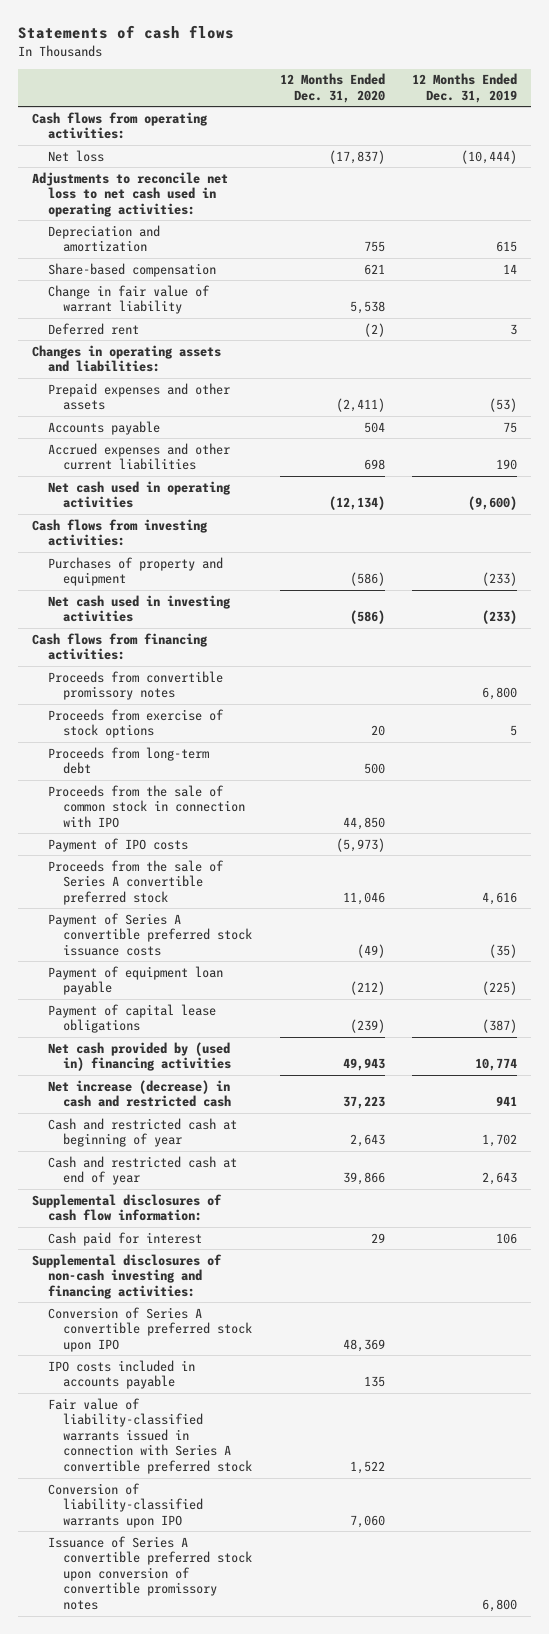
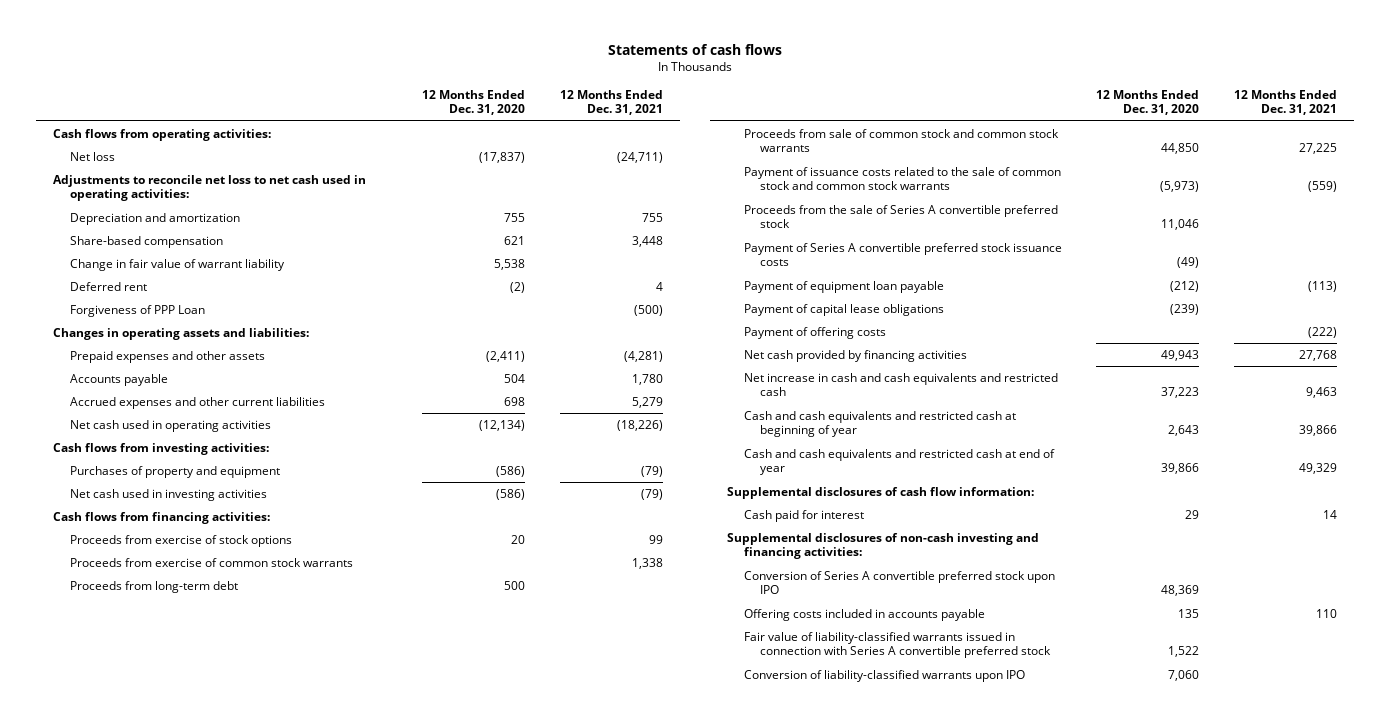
[412,73,518,103] 12 Months Ended Dec. 31, 2019 -> none
none -> [559,89,663,116] 12 Months Ended Dec. 31, 2021
none -> [69,304,205,317] Forgiveness of PPP Loan
[47,670,223,701] Proceeds from convertible promissory notes -> none
none -> [69,557,353,567] Proceeds from exercise of common stock warrants
[47,784,246,828] Proceeds from the sale of common stock in connection with IPO -> [743,128,1059,153] Proceeds from sale of common stock and common stock warrants
[47,837,188,852] Payment of IPO costs -> [743,166,1061,191] Payment of issuance costs related to the sale of common stock and common stock warrants
none -> [743,326,886,339] Payment of offering costs
[47,1041,232,1072] Net cash provided by (used in) financing activities -> [743,349,967,362] Net cash provided by financing activities
[47,1079,232,1108] Net increase (decrease) in cash and restricted cash -> [743,372,1058,397] Net increase in cash and cash equivalents and restricted cash
[47,1117,237,1148] Cash and restricted cash at beginning of year -> [743,410,1016,438] Cash and cash equivalents and restricted cash at beginning of year
[47,1155,237,1186] Cash and restricted cash at end of year -> [743,448,1055,476] Cash and cash equivalents and restricted cash at end of year
[47,1359,195,1390] IPO costs included in accounts payable -> [743,608,985,621] Offering costs included in accounts payable
[47,1535,253,1611] Issuance of Series A convertible preferred stock upon conversion of convertible promissory notes -> none

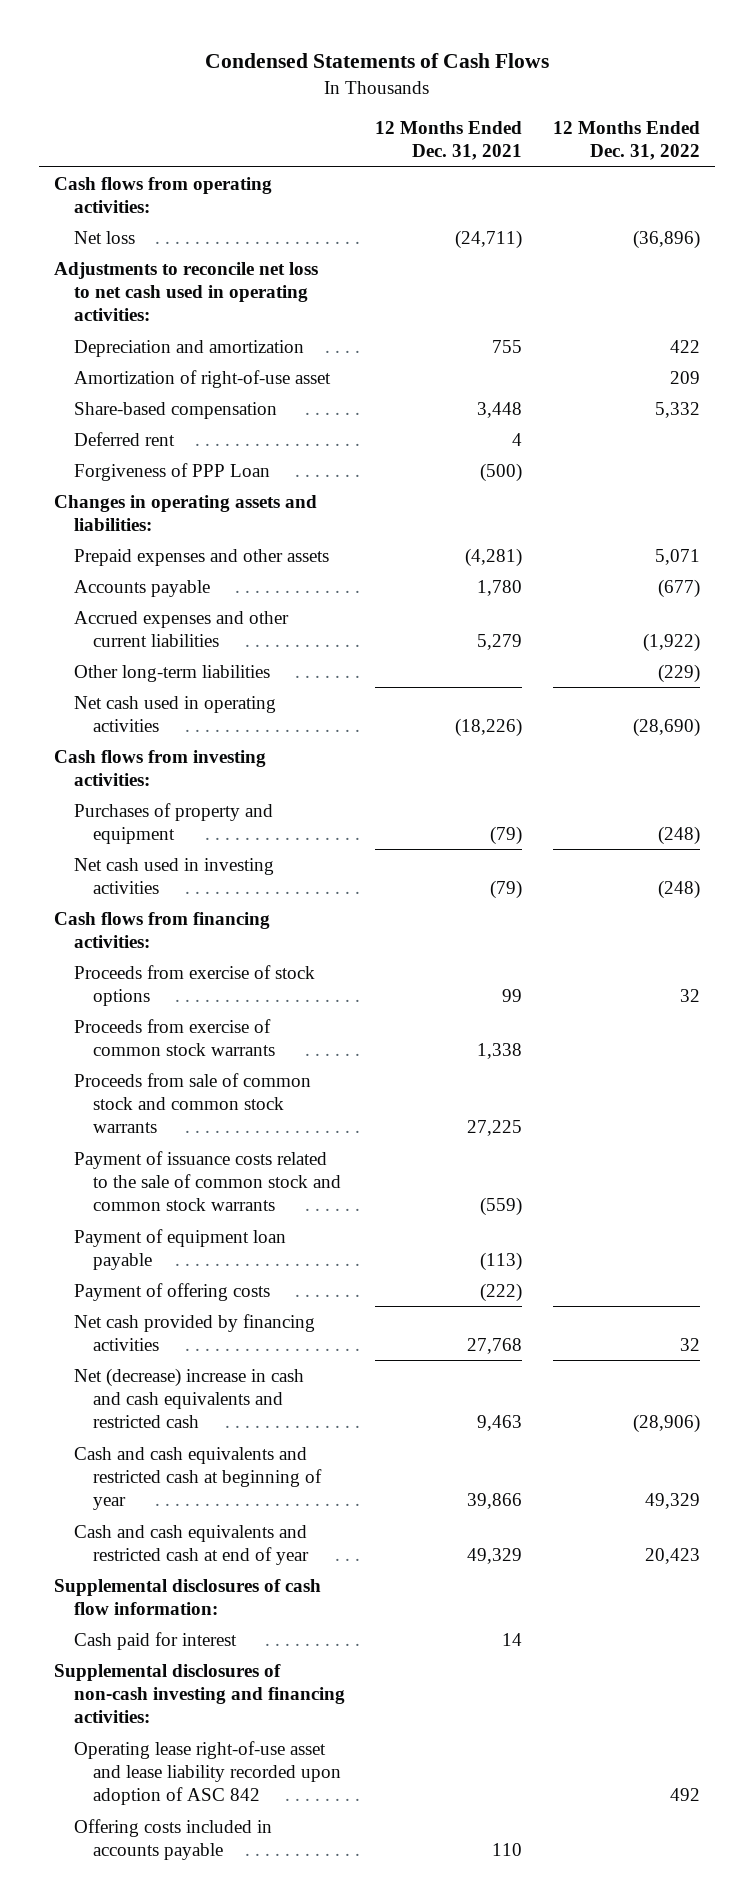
[608,43,783,55] Statements of cash flows -> [204,53,549,69] Condensed Statements of Cash Flows
[422,89,526,116] 12 Months Ended Dec. 31, 2020 -> none
none -> [552,121,700,161] 12 Months Ended Dec. 31, 2022
none -> [73,369,331,388] Amortization of right-of-use asset
[69,258,285,271] Change in fair value of warrant liability -> none
none -> [73,664,270,682] Other long-term liabilities
[69,580,238,593] Proceeds from long-term debt -> none
[743,204,1058,229] Proceeds from the sale of Series A convertible preferred stock -> none
[743,242,1062,267] Payment of Series A convertible preferred stock issuance costs -> none
[743,303,944,316] Payment of capital lease obligations -> none
[743,372,1058,397] Net increase in cash and cash equivalents and restricted cash -> [73,1367,304,1429] Net (decrease) increase in cash and cash equivalents and restricted cash
[743,570,1055,595] Conversion of Series A convertible preferred stock upon IPO -> none
none -> [73,1740,341,1806] Operating lease right-of-use asset and lease liability recorded upon adoption of ASC 842
[743,631,1051,659] Fair value of liability-classified warrants issued in connection with Series A convertible preferred stock -> none
[743,669,1025,682] Conversion of liability-classified warrants upon IPO -> none

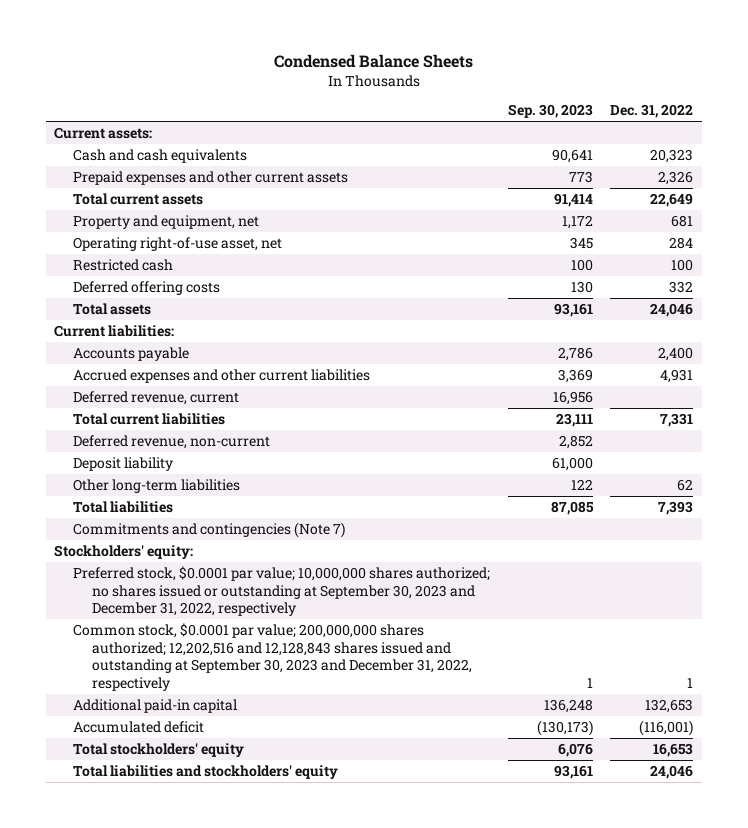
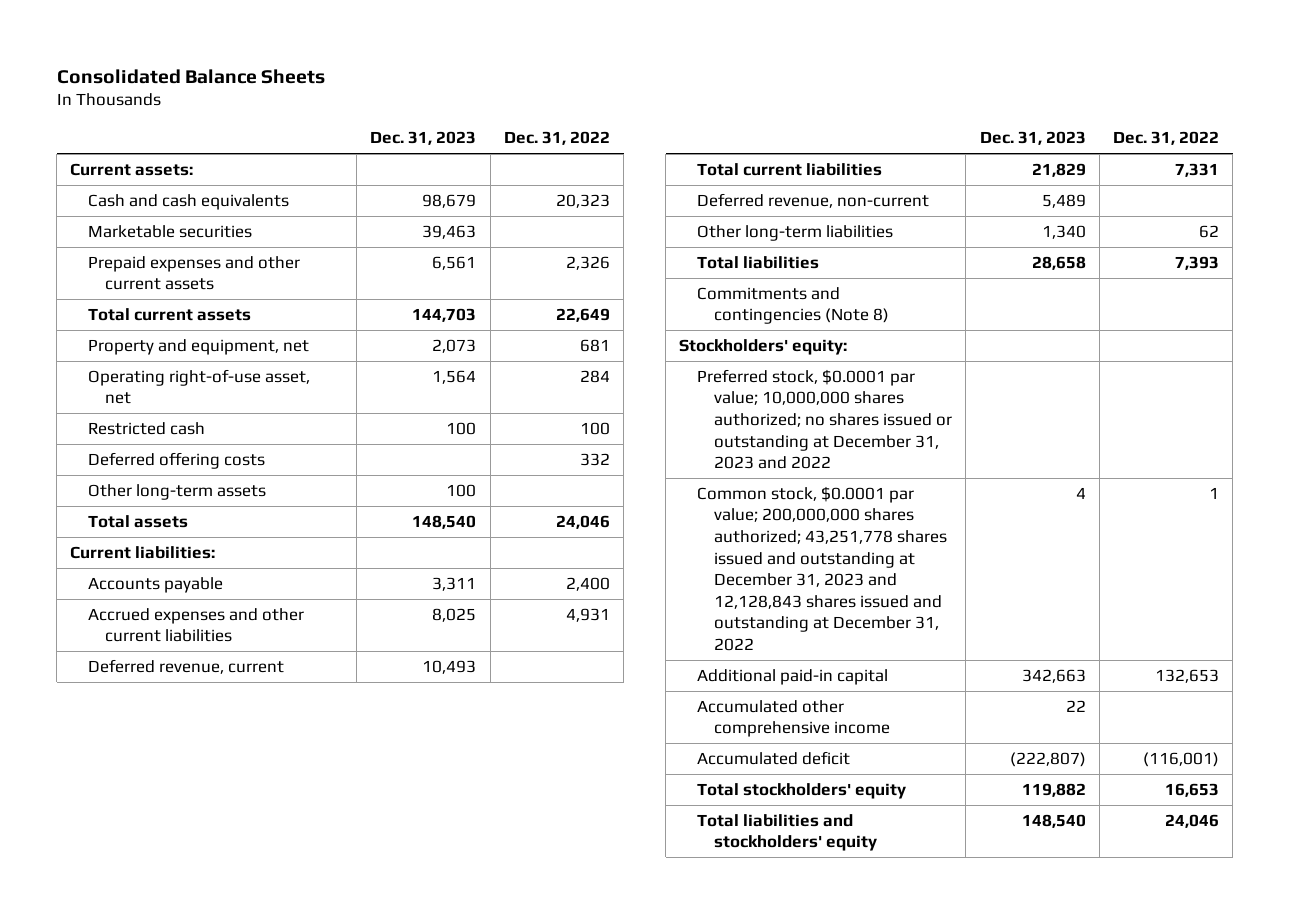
[273,54,473,69] Condensed Balance Sheets -> [56,68,325,84] Consolidated Balance Sheets
[507,104,593,119] Sep. 30, 2023 -> none
none -> [370,131,477,146] Dec. 31, 2023
none -> [87,224,252,238] Marketable securities
none -> [87,483,266,500] Other long-term assets
[73,456,174,471] Deposit liability -> none
[73,521,346,538] Commitments and contingencies (Note 7) -> [696,286,890,325] Commitments and contingencies (Note 8)
[73,565,491,617] Preferred stock, $0.0001 par value; 10,000,000 shares authorized; no shares issued or outstanding at September 30, 2023 and December 31, 2022, respectively -> [696,368,953,470] Preferred stock, $0.0001 par value; 10,000,000 shares authorized; no shares issued or outstanding at December 31, 2023 and 2022
[73,622,472,691] Common stock, $0.0001 par value; 200,000,000 shares authorized; 12,202,516 and 12,128,843 shares issued and outstanding at September 30, 2023 and December 31, 2022, respectively -> [696,485,948,651] Common stock, $0.0001 par value; 200,000,000 shares authorized; 43,251,778 shares issued and outstanding at December 31, 2023 and 12,128,843 shares issued and outstanding at December 31, 2022
none -> [696,699,891,738] Accumulated other comprehensive income

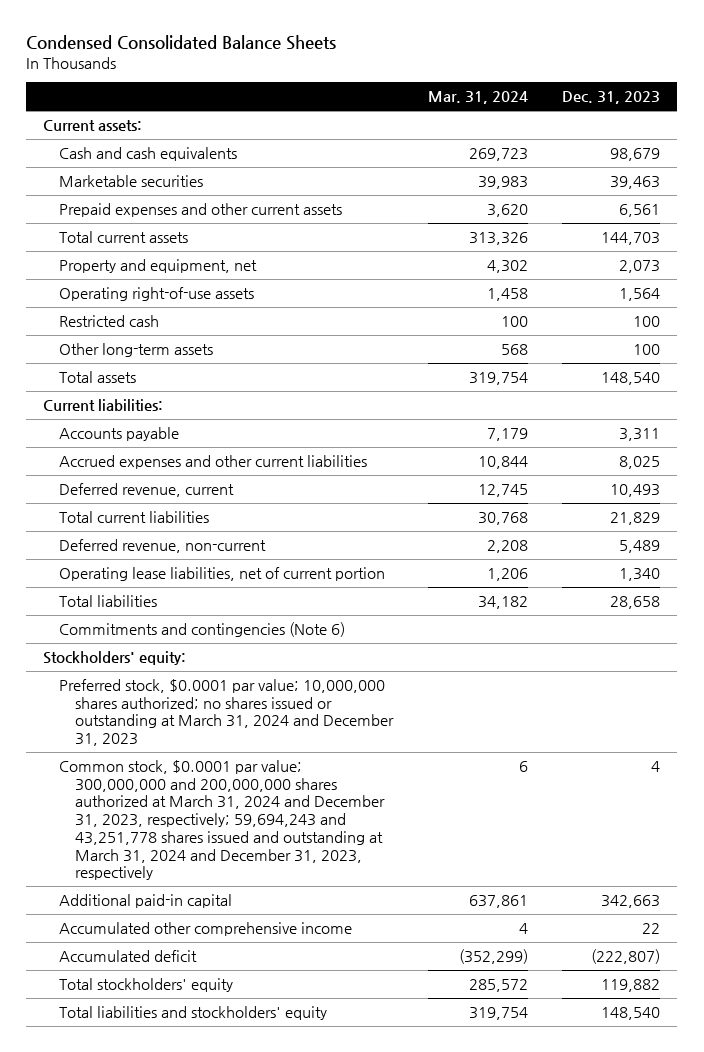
[56,68,325,84] Consolidated Balance Sheets -> [26,35,337,51] Condensed Consolidated Balance Sheets
[503,131,610,146] Dec. 31, 2022 -> none
none -> [427,91,528,105] Mar. 31, 2024
[87,368,310,405] Operating right-of-use asset, net -> [59,287,255,302] Operating right-of-use assets
[87,451,265,469] Deferred offering costs -> none
[696,224,893,241] Other long-term liabilities -> [59,567,386,582] Operating lease liabilities, net of current portion
[696,286,890,325] Commitments and contingencies (Note 8) -> [59,622,346,638] Commitments and contingencies (Note 6)
[696,368,953,470] Preferred stock, $0.0001 par value; 10,000,000 shares authorized; no shares issued or outstanding at December 31, 2023 and 2022 -> [59,679,395,747] Preferred stock, $0.0001 par value; 10,000,000 shares authorized; no shares issued or outstanding at March 31, 2024 and December 31, 2023
[696,485,948,651] Common stock, $0.0001 par value; 200,000,000 shares authorized; 43,251,778 shares issued and outstanding at December 31, 2023 and 12,128,843 shares issued and outstanding at December 31, 2022 -> [59,760,386,881] Common stock, $0.0001 par value; 300,000,000 and 200,000,000 shares authorized at March 31, 2024 and December 31, 2023, respectively; 59,694,243 and 43,251,778 shares issued and outstanding at March 31, 2024 and December 31, 2023, respectively

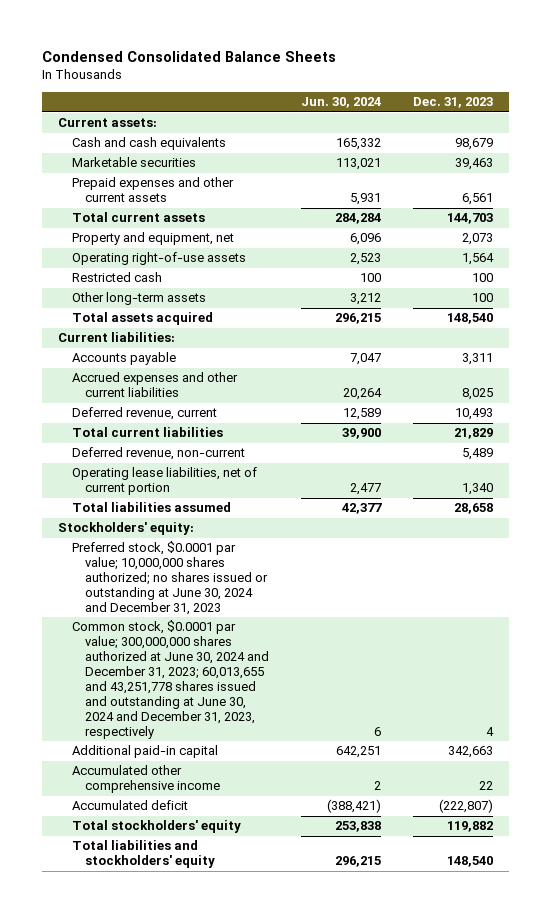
[427,91,528,105] Mar. 31, 2024 -> none
none -> [301,97,382,109] Jun. 30, 2024
[59,371,137,384] Total assets -> [71,312,213,326] Total assets acquired
[59,622,346,638] Commitments and contingencies (Note 6) -> none
[59,595,158,608] Total liabilities -> [71,502,231,513] Total liabilities assumed
[59,679,395,747] Preferred stock, $0.0001 par value; 10,000,000 shares authorized; no shares issued or outstanding at March 31, 2024 and December 31, 2023 -> [71,541,268,616] Preferred stock, $0.0001 par value; 10,000,000 shares authorized; no shares issued or outstanding at June 30, 2024 and December 31, 2023
[59,760,386,881] Common stock, $0.0001 par value; 300,000,000 and 200,000,000 shares authorized at March 31, 2024 and December 31, 2023, respectively; 59,694,243 and 43,251,778 shares issued and outstanding at March 31, 2024 and December 31, 2023, respectively -> [71,620,269,739] Common stock, $0.0001 par value; 300,000,000 shares authorized at June 30, 2024 and December 31, 2023; 60,013,655 and 43,251,778 shares issued and outstanding at June 30, 2024 and December 31, 2023, respectively

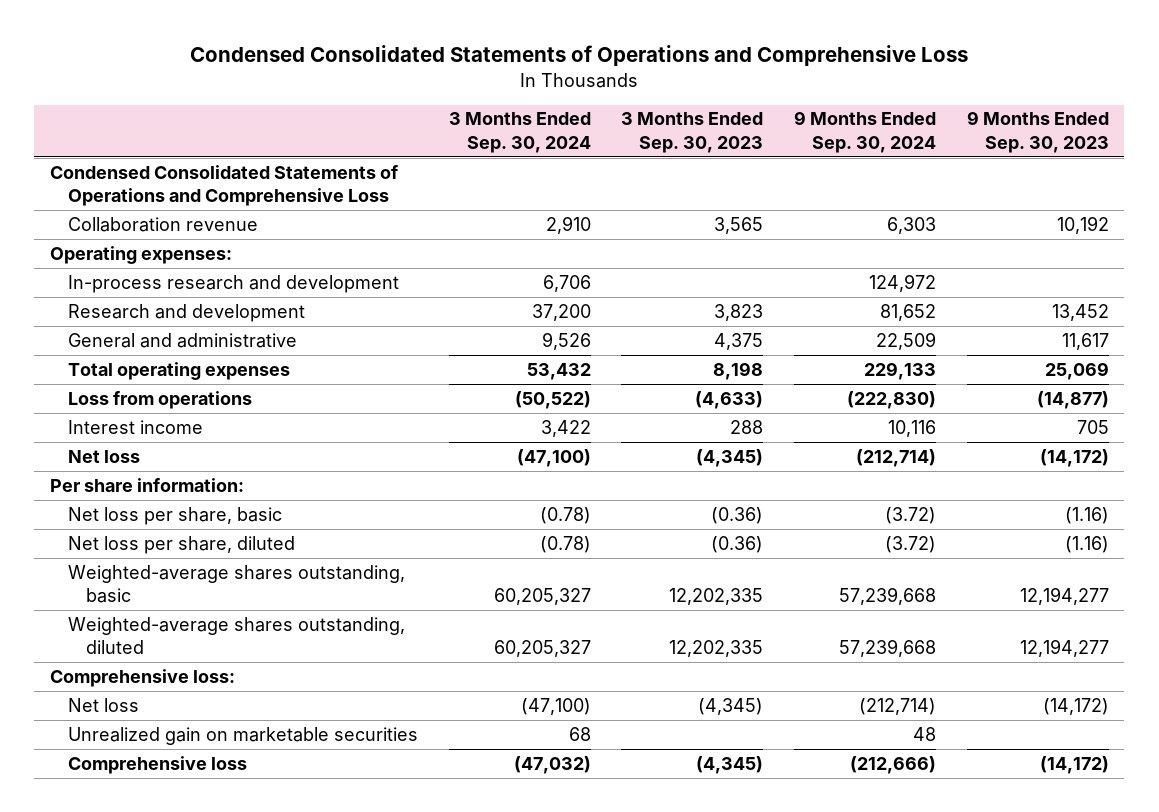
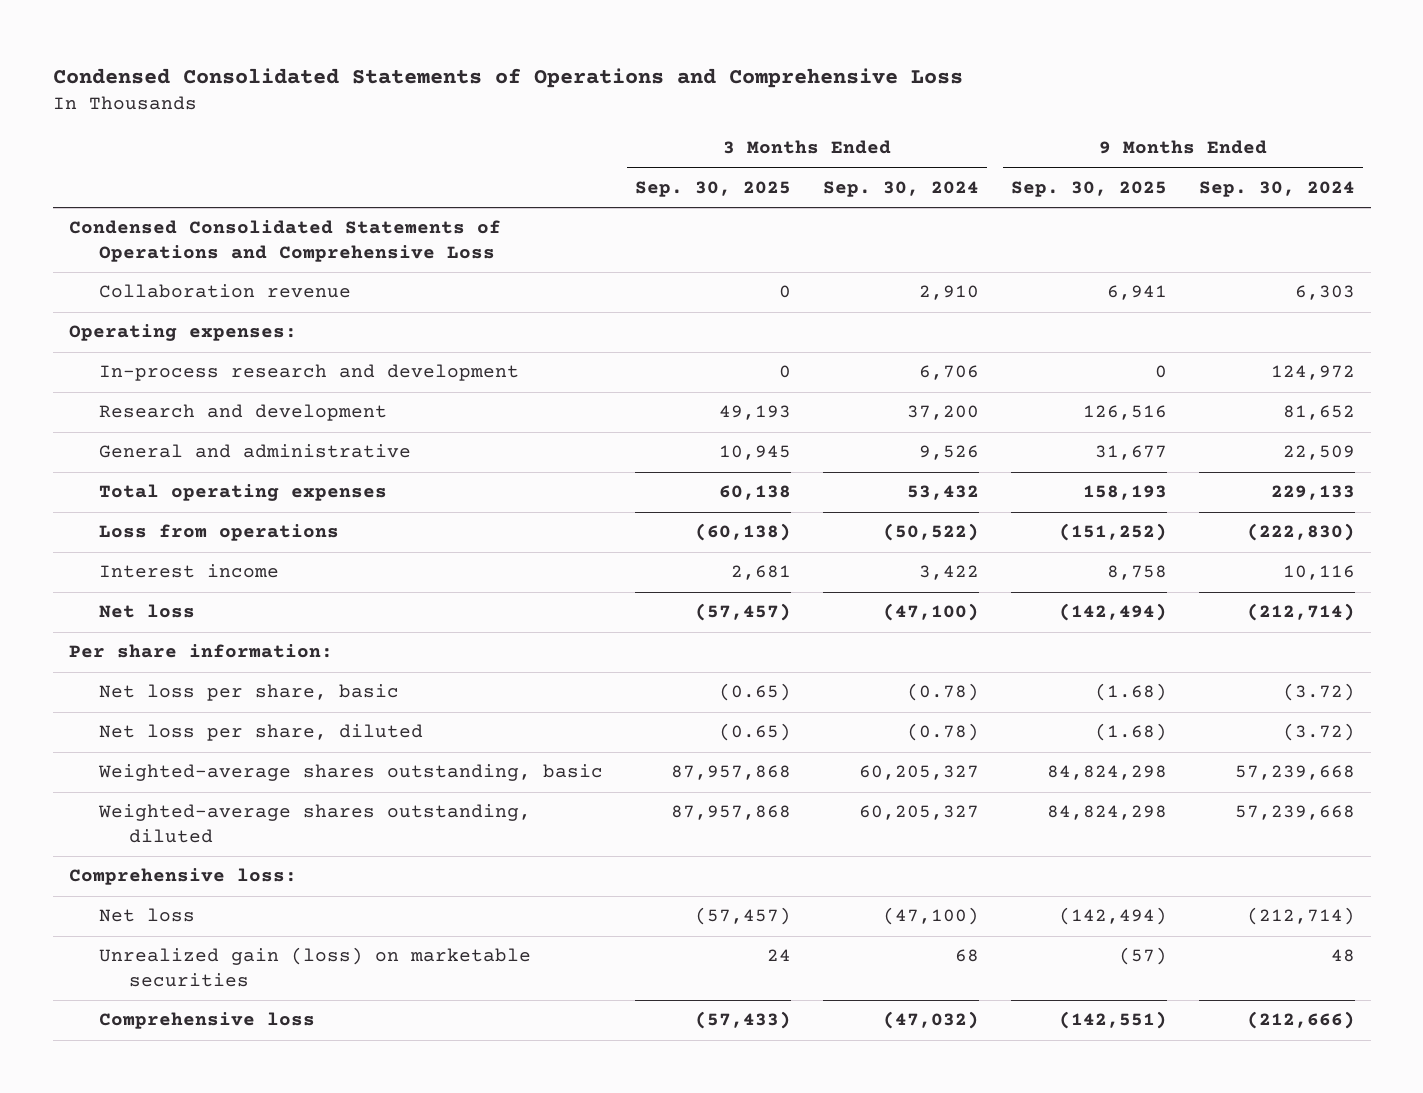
[621,112,764,153] 3 Months Ended Sep. 30, 2023 -> none
[966,111,1109,153] 9 Months Ended Sep. 30, 2023 -> none
none -> [634,181,791,198] Sep. 30, 2025
none -> [1010,181,1167,198] Sep. 30, 2025
[67,726,418,745] Unrealized gain on marketable securities -> [98,947,531,987] Unrealized gain (loss) on marketable securities

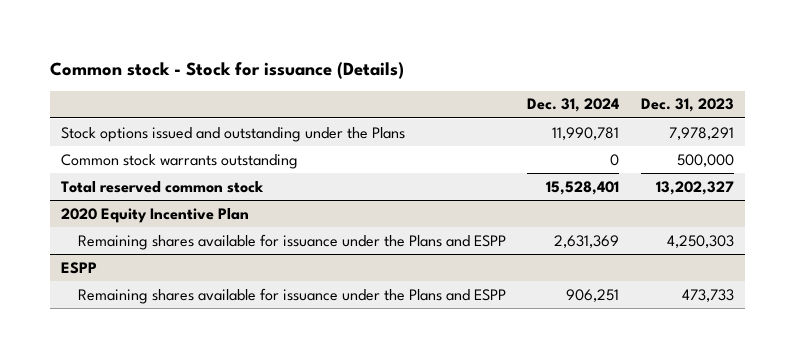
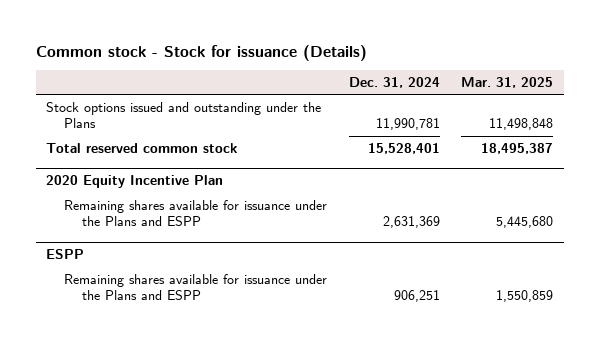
[640,98,734,113] Dec. 31, 2023 -> none
none -> [461,76,554,88] Mar. 31, 2025
[60,153,298,169] Common stock warrants outstanding -> none

